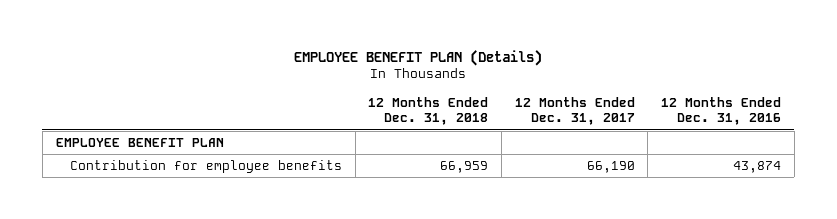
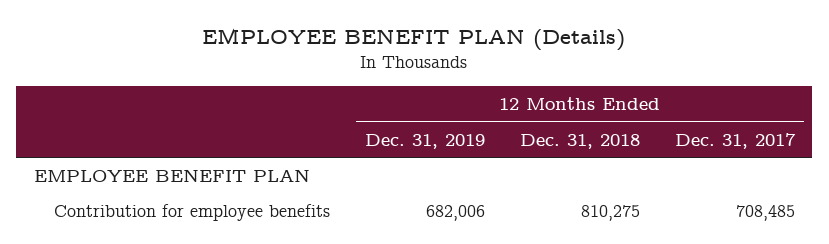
[661,96,782,126] 12 Months Ended Dec. 31, 2016 -> none
none -> [364,133,485,149] Dec. 31, 2019
[440,161,489,174] 66,959 -> [580,204,640,221] 810,275
[586,161,635,174] 66,190 -> [735,204,795,221] 708,485

